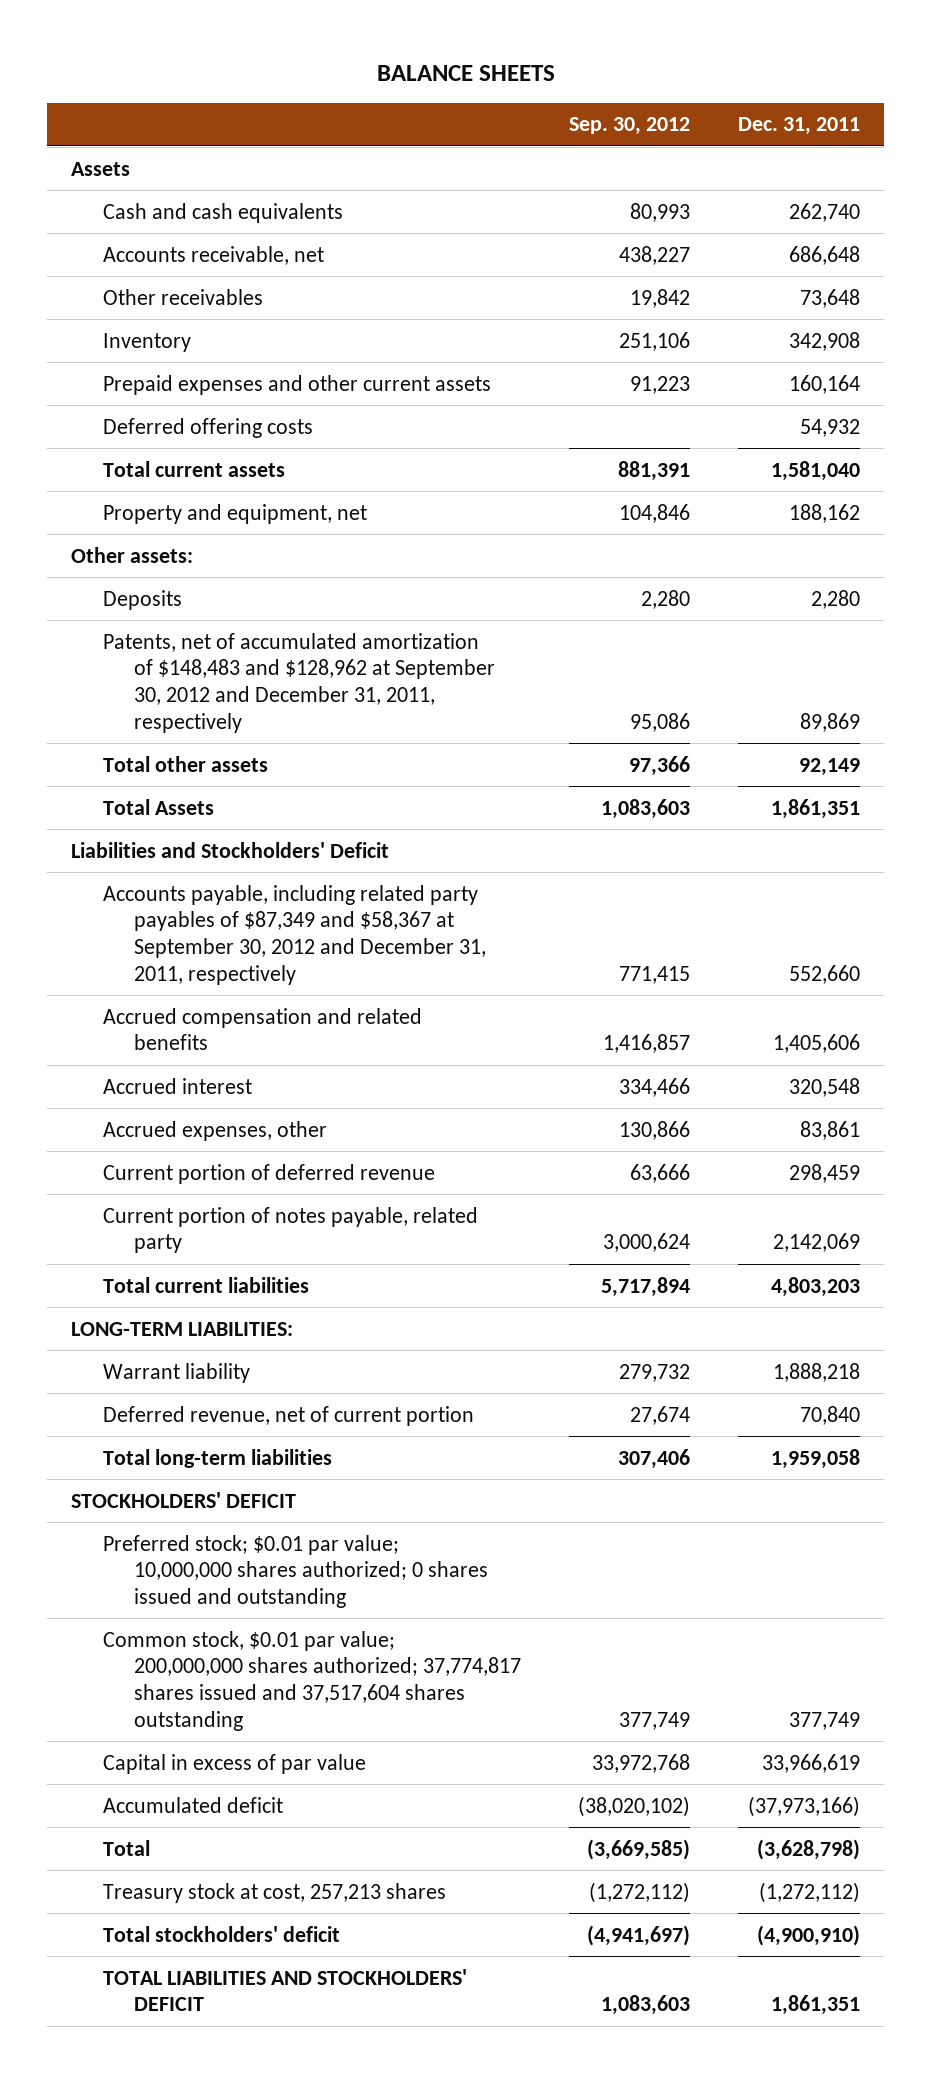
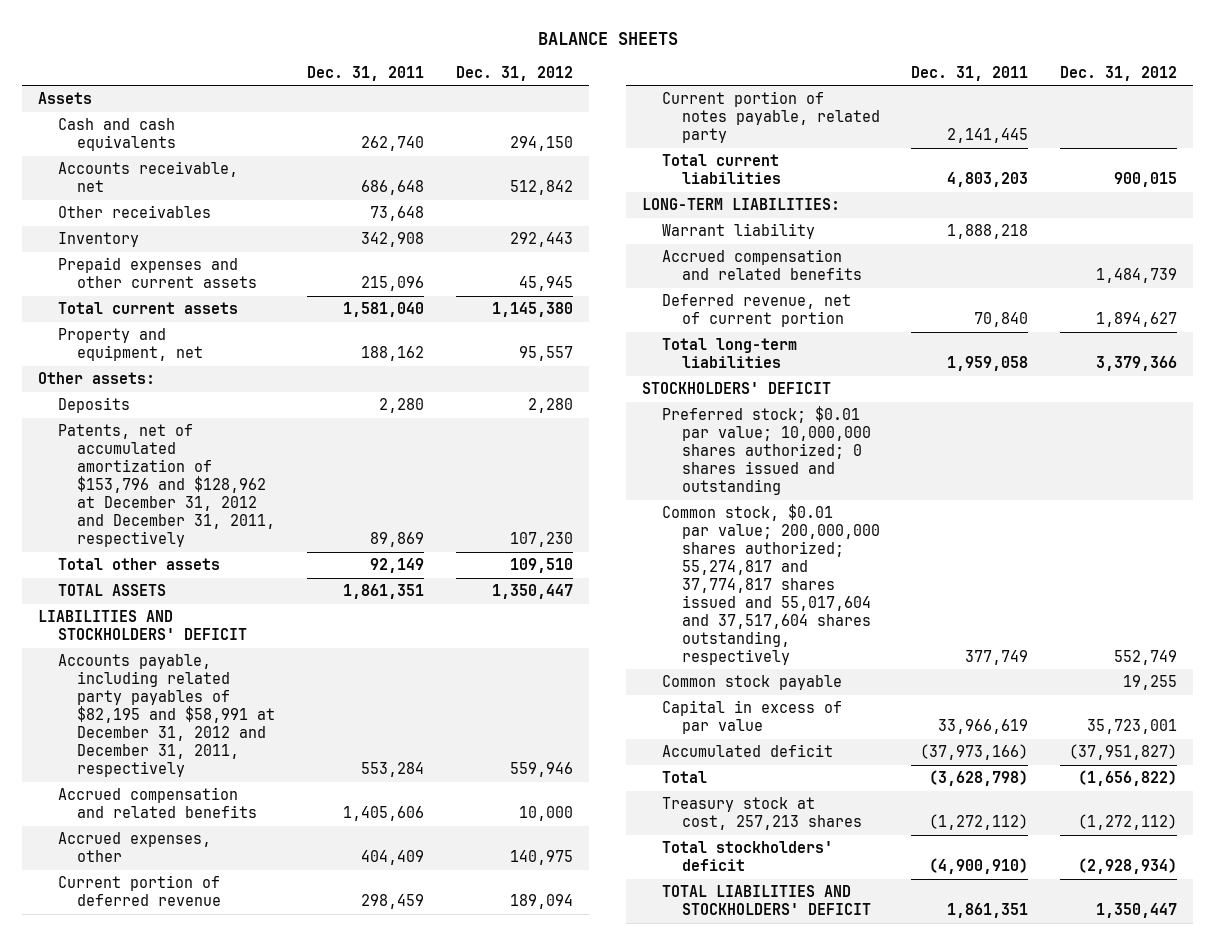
[569,117,691,136] Sep. 30, 2012 -> none
none -> [456,65,574,81] Dec. 31, 2012
[102,417,313,438] Deferred offering costs -> none
[789,374,861,394] 160,164 -> [361,276,425,292] 215,096
[102,632,496,733] Patents, net of accumulated amortization of $148,483 and $128,962 at September 30, 2012 and December 31, 2011, respectively -> [57,424,276,547] Patents, net of accumulated amortization of $153,796 and $128,962 at December 31, 2012 and December 31, 2011, respectively
[102,798,214,815] Total Assets -> [57,584,166,597] TOTAL ASSETS
[70,841,389,858] Liabilities and Stockholders' Deficit -> [37,610,247,641] LIABILITIES AND STOCKHOLDERS' DEFICIT
[102,884,487,985] Accounts payable, including related party payables of $87,349 and $58,367 at September 30, 2012 and December 31, 2011, respectively -> [57,654,276,777] Accounts payable, including related party payables of $82,195 and $58,991 at December 31, 2012 and December 31, 2011, respectively
[789,964,861,984] 552,660 -> [361,761,425,777] 553,284
[102,1077,252,1094] Accrued interest -> none
[800,1120,861,1140] 83,861 -> [361,850,425,866] 404,409
[773,1233,861,1253] 2,142,069 -> [947,128,1029,144] 2,141,445
none -> [661,249,862,281] Accrued compensation and related benefits
[102,1630,522,1731] Common stock, $0.01 par value; 200,000,000 shares authorized; 37,774,817 shares issued and 37,517,604 shares outstanding -> [661,504,880,665] Common stock, $0.01 par value; 200,000,000 shares authorized; 55,274,817 and 37,774,817 shares issued and 55,017,604 and 37,517,604 shares outstanding, respectively
none -> [661,675,842,691] Common stock payable

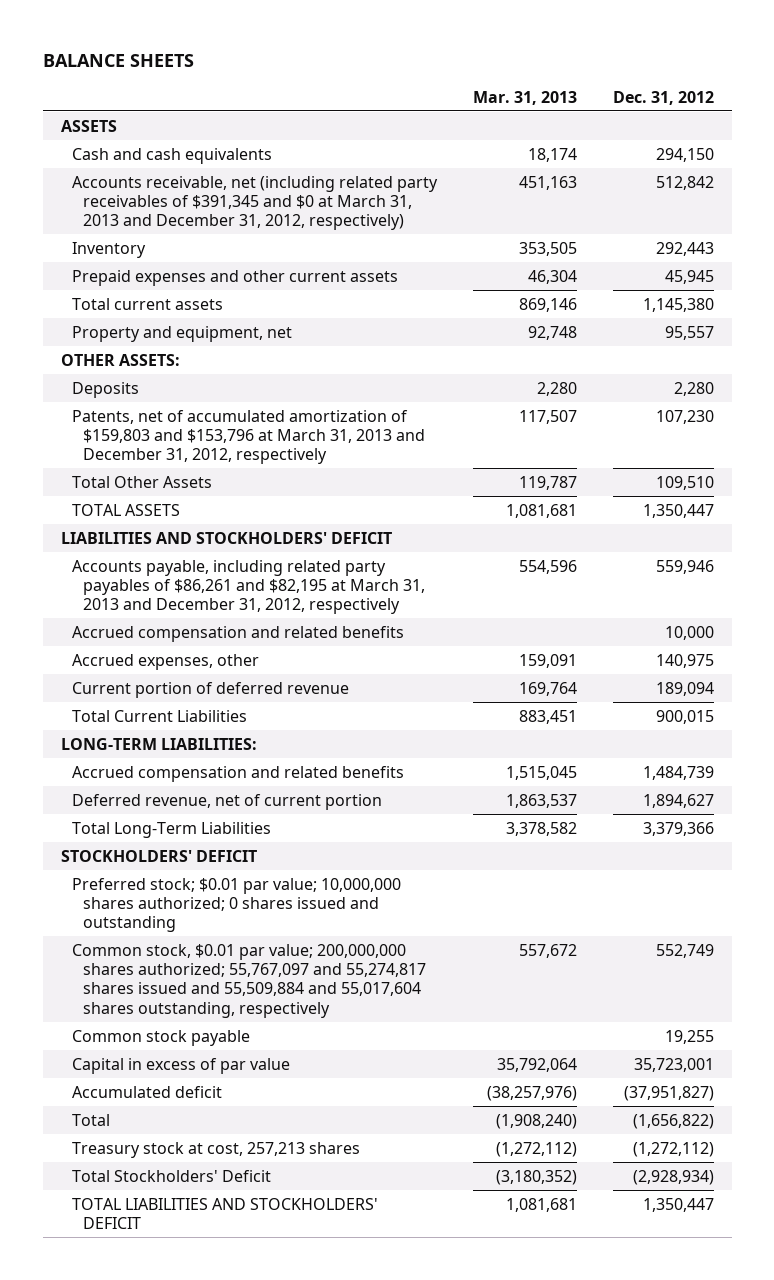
[307,65,425,81] Dec. 31, 2011 -> none
none -> [472,90,577,105] Mar. 31, 2013
[37,92,92,105] Assets -> [60,119,117,132] ASSETS
[57,205,211,219] Other receivables -> none
[57,161,238,193] Accounts receivable, net -> [71,175,438,231] Accounts receivable, net (including related party receivables of $391,345 and $0 at March 31, 2013 and December 31, 2012, respectively)
[37,372,155,385] Other assets: -> [60,353,180,366] OTHER ASSETS:
[57,424,276,547] Patents, net of accumulated amortization of $153,796 and $128,962 at December 31, 2012 and December 31, 2011, respectively -> [71,409,425,465] Patents, net of accumulated amortization of $159,803 and $153,796 at March 31, 2013 and December 31, 2012, respectively
[57,558,220,571] Total other assets -> [71,475,212,488] Total Other Assets
[57,654,276,777] Accounts payable, including related party payables of $82,195 and $58,991 at December 31, 2012 and December 31, 2011, respectively -> [71,559,425,615] Accounts payable, including related party payables of $86,261 and $82,195 at March 31, 2013 and December 31, 2012, respectively
[661,91,880,144] Current portion of notes payable, related party -> none
[661,154,781,185] Total current liabilities -> [71,709,247,722] Total Current Liabilities
[661,223,815,240] Warrant liability -> none
[661,338,797,369] Total long-term liabilities -> [71,821,271,838] Total Long-Term Liabilities
[661,504,880,665] Common stock, $0.01 par value; 200,000,000 shares authorized; 55,274,817 and 37,774,817 shares issued and 55,017,604 and 37,517,604 shares outstanding, respectively -> [71,943,426,1018] Common stock, $0.01 par value; 200,000,000 shares authorized; 55,767,097 and 55,274,817 shares issued and 55,509,884 and 55,017,604 shares outstanding, respectively
[661,841,833,872] Total stockholders' deficit -> [71,1169,271,1182] Total Stockholders' Deficit

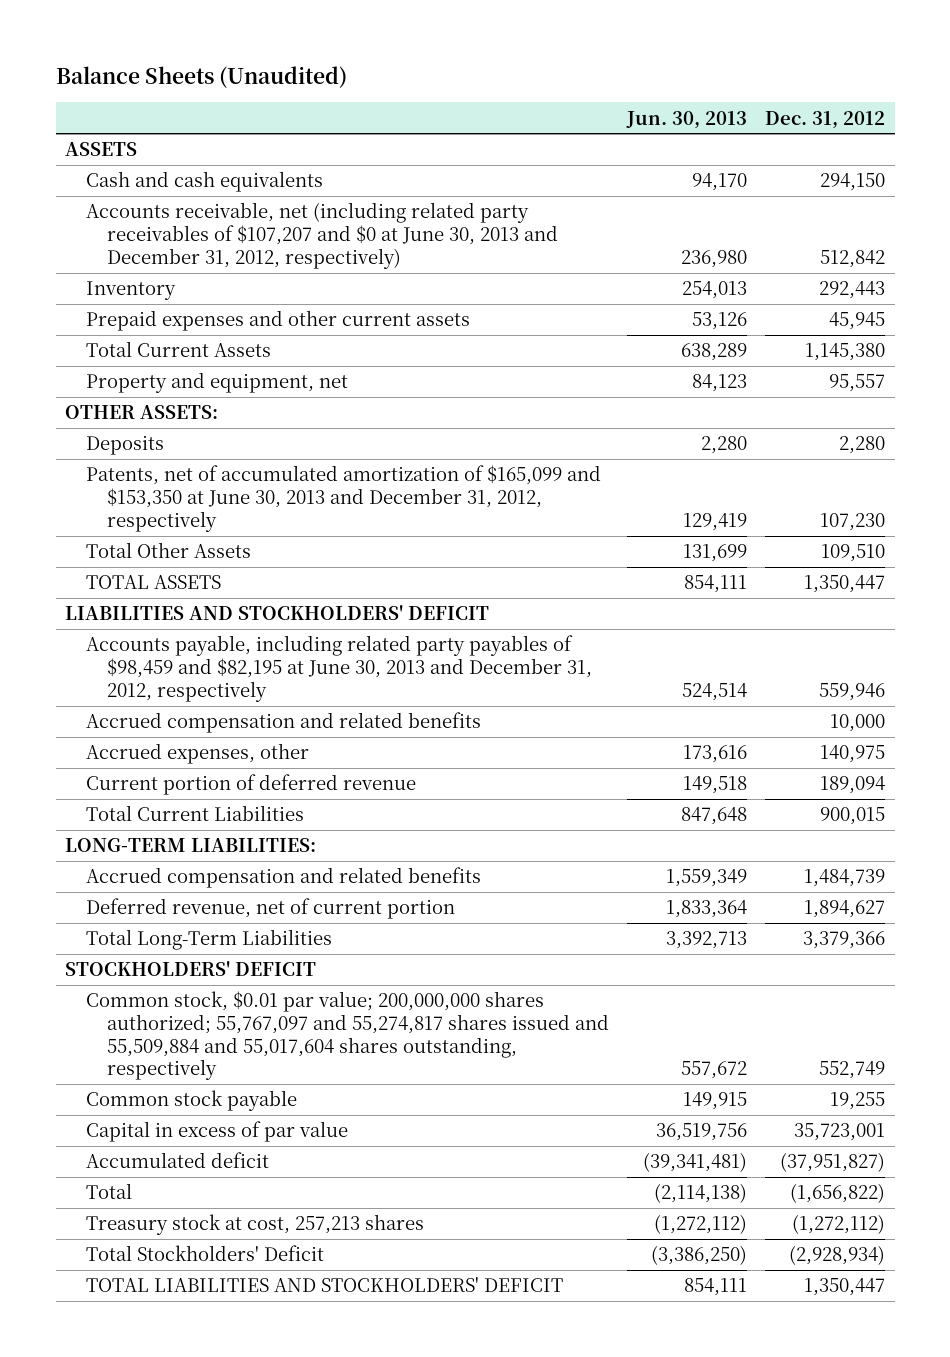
[42,54,194,68] BALANCE SHEETS -> [55,66,347,89] Balance Sheets (Unaudited)
[472,90,577,105] Mar. 31, 2013 -> none
none -> [626,110,748,129] Jun. 30, 2013
[71,175,438,231] Accounts receivable, net (including related party receivables of $391,345 and $0 at March 31, 2013 and December 31, 2012, respectively) -> [85,202,558,269] Accounts receivable, net (including related party receivables of $107,207 and $0 at June 30, 2013 and December 31, 2012, respectively)
[71,297,223,310] Total current assets -> [85,341,271,358] Total Current Assets
[71,409,425,465] Patents, net of accumulated amortization of $159,803 and $153,796 at March 31, 2013 and December 31, 2012, respectively -> [85,465,601,532] Patents, net of accumulated amortization of $165,099 and $153,350 at June 30, 2013 and December 31, 2012, respectively
[71,559,425,615] Accounts payable, including related party payables of $86,261 and $82,195 at March 31, 2013 and December 31, 2012, respectively -> [85,635,592,702] Accounts payable, including related party payables of $98,459 and $82,195 at June 30, 2013 and December 31, 2012, respectively
[71,877,401,933] Preferred stock; $0.01 par value; 10,000,000 shares authorized; 0 shares issued and outstanding -> none

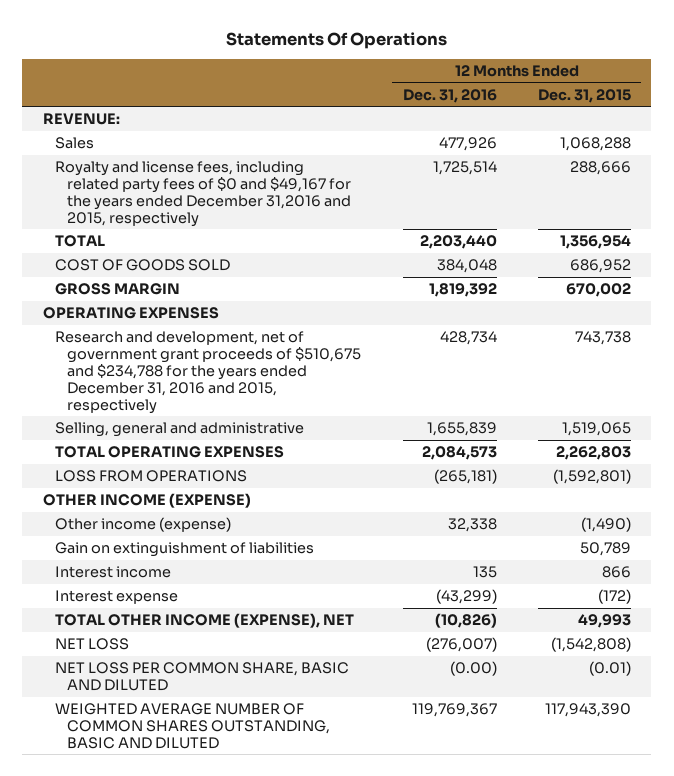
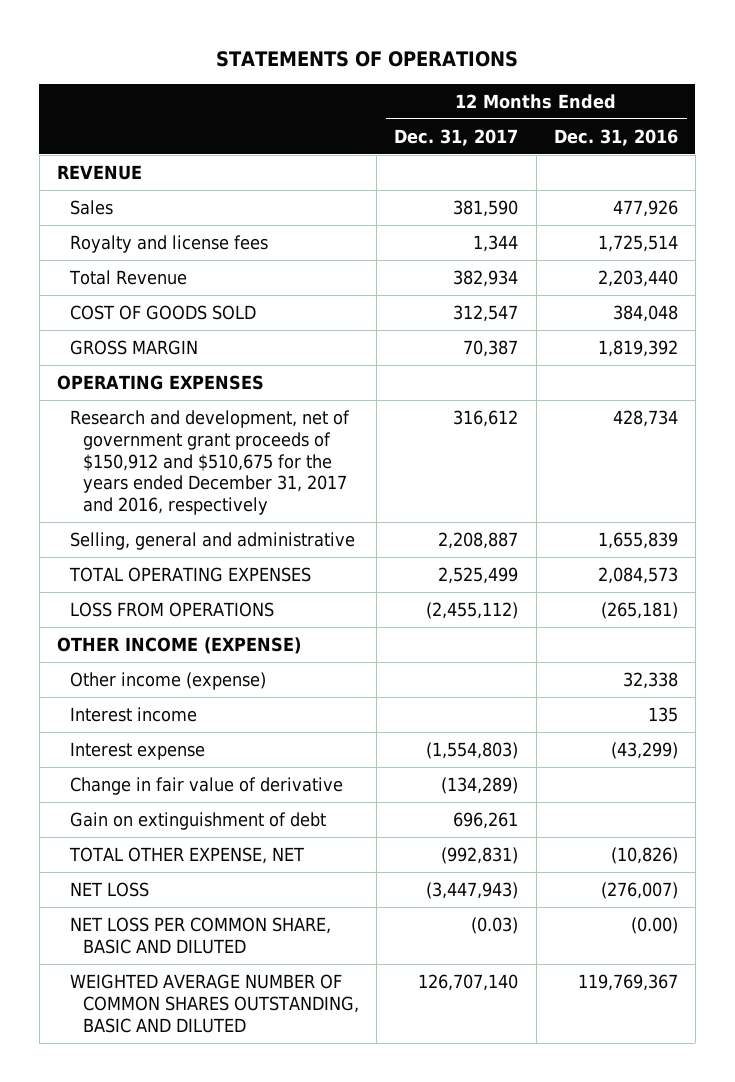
[225,31,447,49] Statements Of Operations -> [216,51,519,68] STATEMENTS OF OPERATIONS
[537,88,631,103] Dec. 31, 2015 -> none
none -> [394,128,519,146] Dec. 31, 2017
[42,113,120,126] REVENUE: -> [56,164,142,180] REVENUE
[55,161,352,227] Royalty and license fees, including related party fees of $0 and $49,167 for the years ended December 31,2016 and 2015, respectively -> [69,234,268,253] Royalty and license fees
[55,235,106,248] TOTAL -> [68,269,187,285] Total Revenue
[55,331,362,414] Research and development, net of government grant proceeds of $510,675 and $234,788 for the years ended December 31, 2016 and 2015, respectively -> [69,409,350,516] Research and development, net of government grant proceeds of $150,912 and $510,675 for the years ended December 31, 2017 and 2016, respectively
[55,542,315,558] Gain on extinguishment of liabilities -> none
none -> [69,776,343,795] Change in fair value of derivative
none -> [69,811,326,830] Gain on extinguishment of debt
[55,613,355,629] TOTAL OTHER INCOME (EXPENSE), NET -> [68,846,304,864] TOTAL OTHER EXPENSE, NET

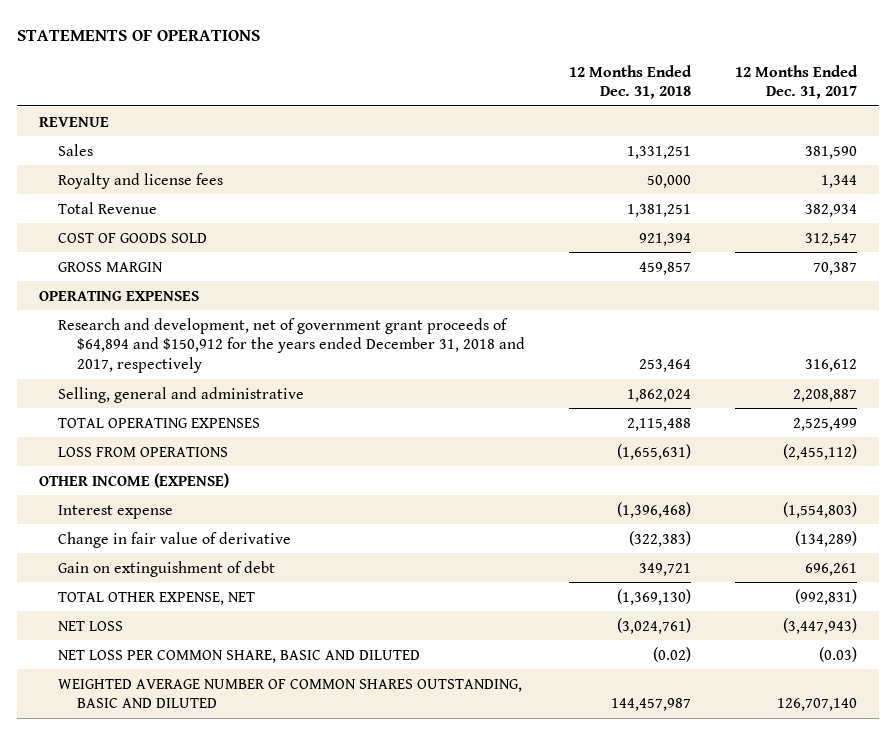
[553,128,678,146] Dec. 31, 2016 -> none
none -> [568,64,692,100] 12 Months Ended Dec. 31, 2018
[69,409,350,516] Research and development, net of government grant proceeds of $150,912 and $510,675 for the years ended December 31, 2017 and 2016, respectively -> [57,317,525,373] Research and development, net of government grant proceeds of $64,894 and $150,912 for the years ended December 31, 2018 and 2017, respectively
[69,671,266,690] Other income (expense) -> none
[69,706,197,722] Interest income -> none

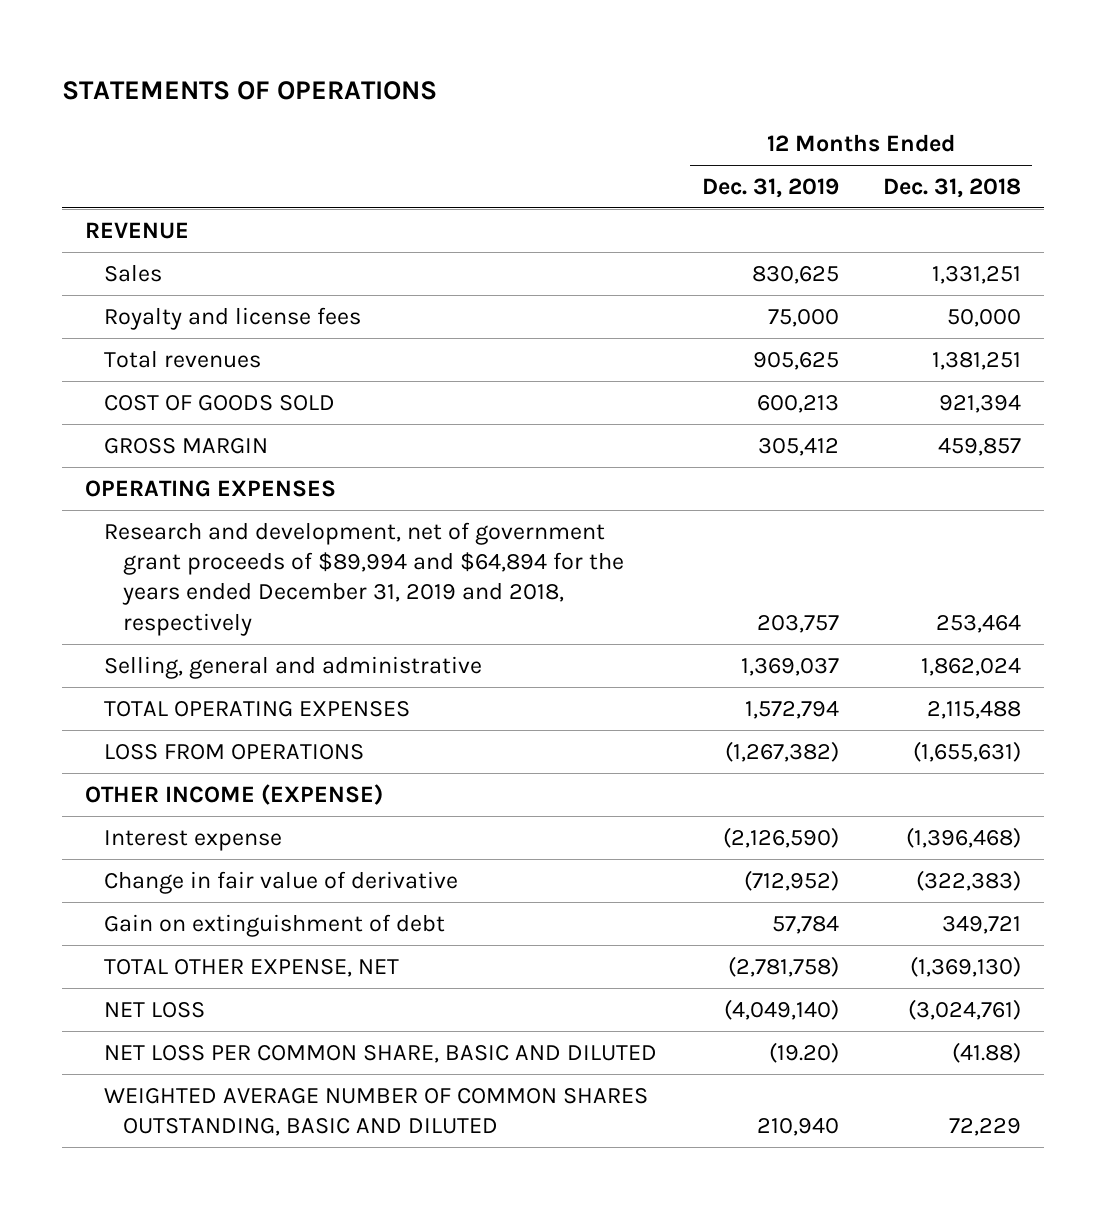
[735,64,859,100] 12 Months Ended Dec. 31, 2017 -> none
none -> [701,177,839,198] Dec. 31, 2019
[57,201,157,214] Total Revenue -> [103,349,261,368] Total revenues
[57,317,525,373] Research and development, net of government grant proceeds of $64,894 and $150,912 for the years ended December 31, 2018 and 2017, respectively -> [103,521,624,636] Research and development, net of government grant proceeds of $89,994 and $64,894 for the years ended December 31, 2019 and 2018, respectively
[652,646,691,662] (0.02) -> [952,1041,1022,1063] (41.88)
[610,698,691,712] 144,457,987 -> [949,1118,1022,1137] 72,229

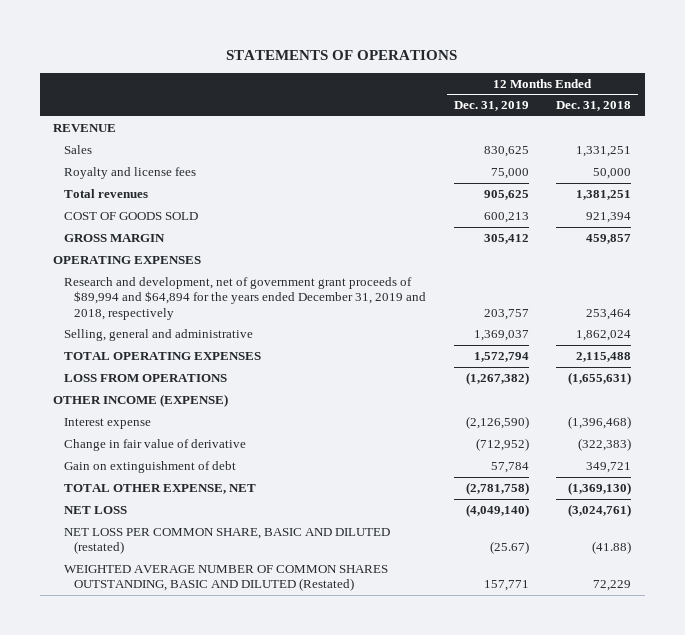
[103,1044,657,1063] NET LOSS PER COMMON SHARE, BASIC AND DILUTED -> [63,528,390,555] NET LOSS PER COMMON SHARE, BASIC AND DILUTED (restated)
[768,1041,839,1063] (19.20) -> [489,541,529,555] (25.67)
[103,1087,648,1137] WEIGHTED AVERAGE NUMBER OF COMMON SHARES OUTSTANDING, BASIC AND DILUTED -> [63,565,388,592] WEIGHTED AVERAGE NUMBER OF COMMON SHARES OUTSTANDING, BASIC AND DILUTED (Restated)
[756,1118,839,1137] 210,940 -> [483,580,529,592] 157,771

